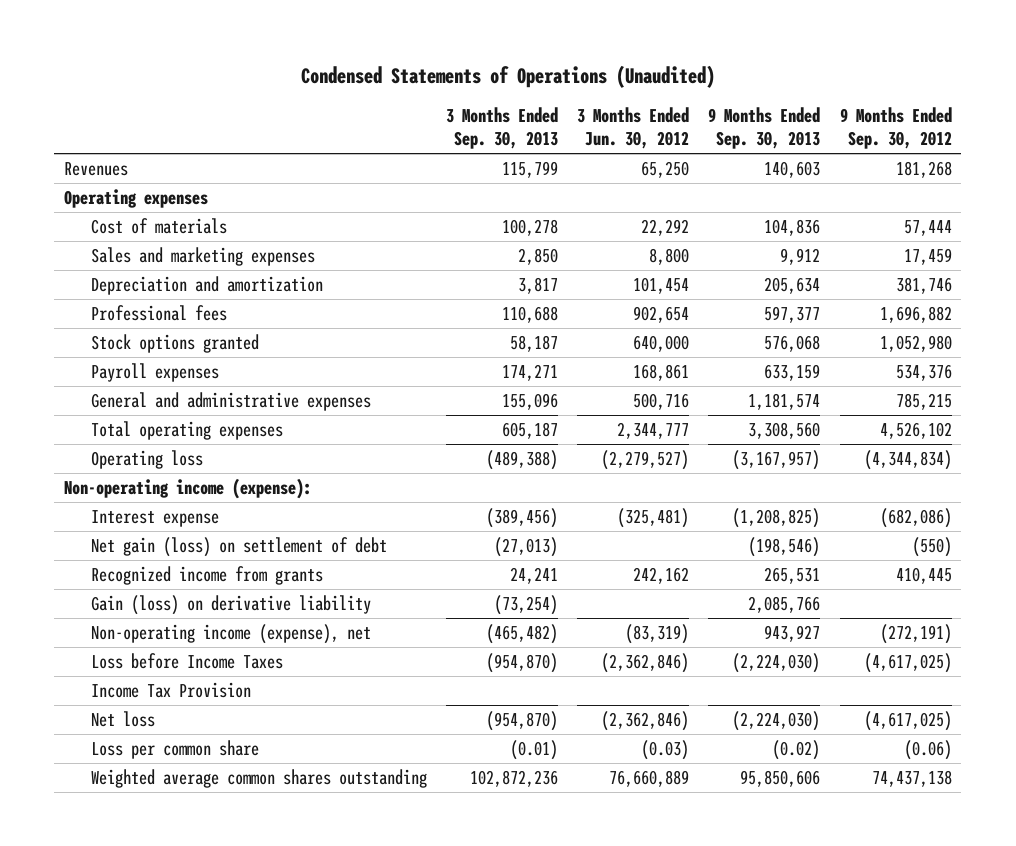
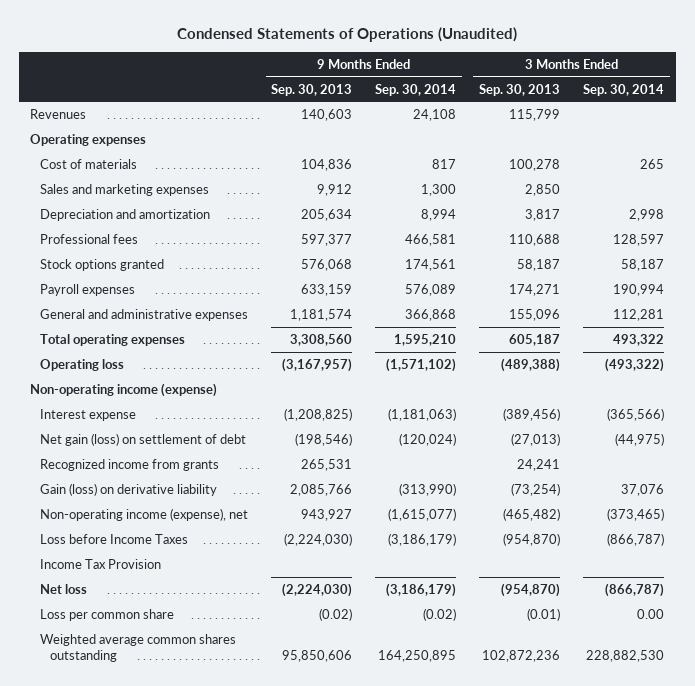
[577,106,690,150] 3 Months Ended Jun. 30, 2012 -> none
[839,106,952,150] 9 Months Ended Sep. 30, 2012 -> none
none -> [375,83,457,96] Sep. 30, 2014
none -> [583,83,665,96] Sep. 30, 2014
[63,477,312,499] Non-operating income (expense): -> [30,382,218,397] Non-operating income (expense)

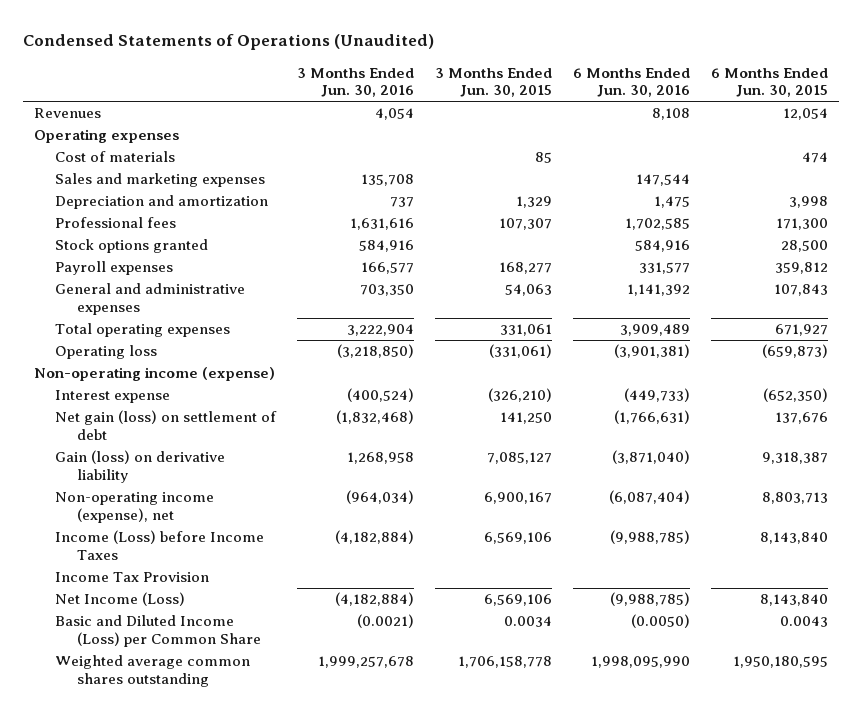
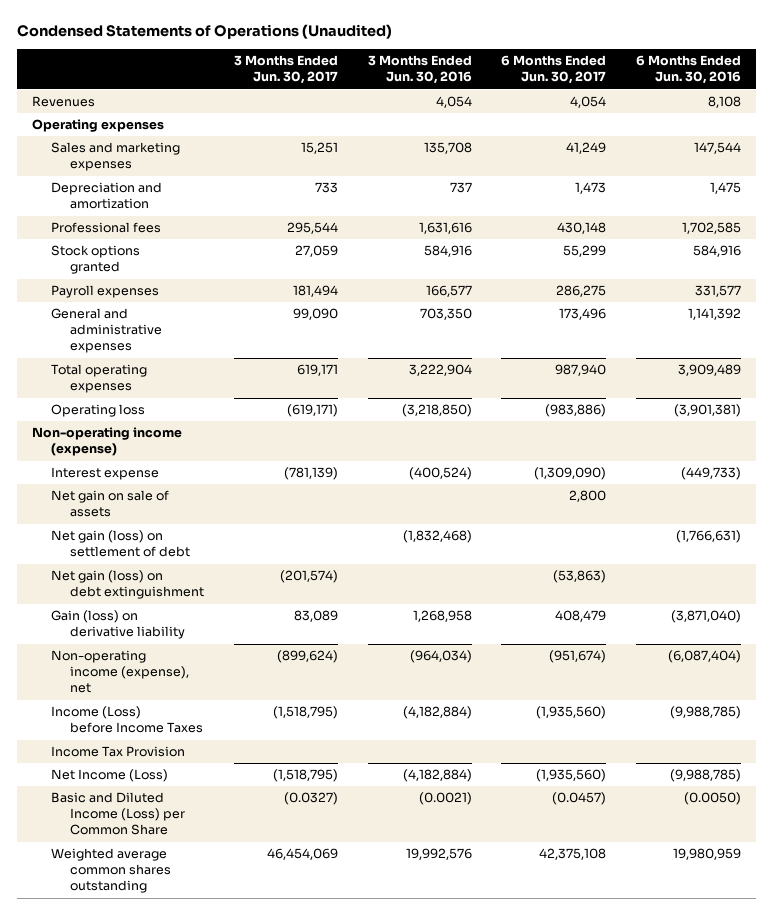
[435,67,553,98] 3 Months Ended Jun. 30, 2015 -> none
[711,67,829,98] 6 Months Ended Jun. 30, 2015 -> none
none -> [233,55,338,85] 3 Months Ended Jun. 30, 2017
none -> [501,55,607,85] 6 Months Ended Jun. 30, 2017
[55,151,176,163] Cost of materials -> none
none -> [50,490,169,518] Net gain on sale of assets
none -> [50,570,205,600] Net gain (loss) on debt extinguishment
[318,656,415,669] 1,999,257,678 -> [405,848,472,861] 19,992,576
[591,656,691,669] 1,998,095,990 -> [673,848,742,861] 19,980,959

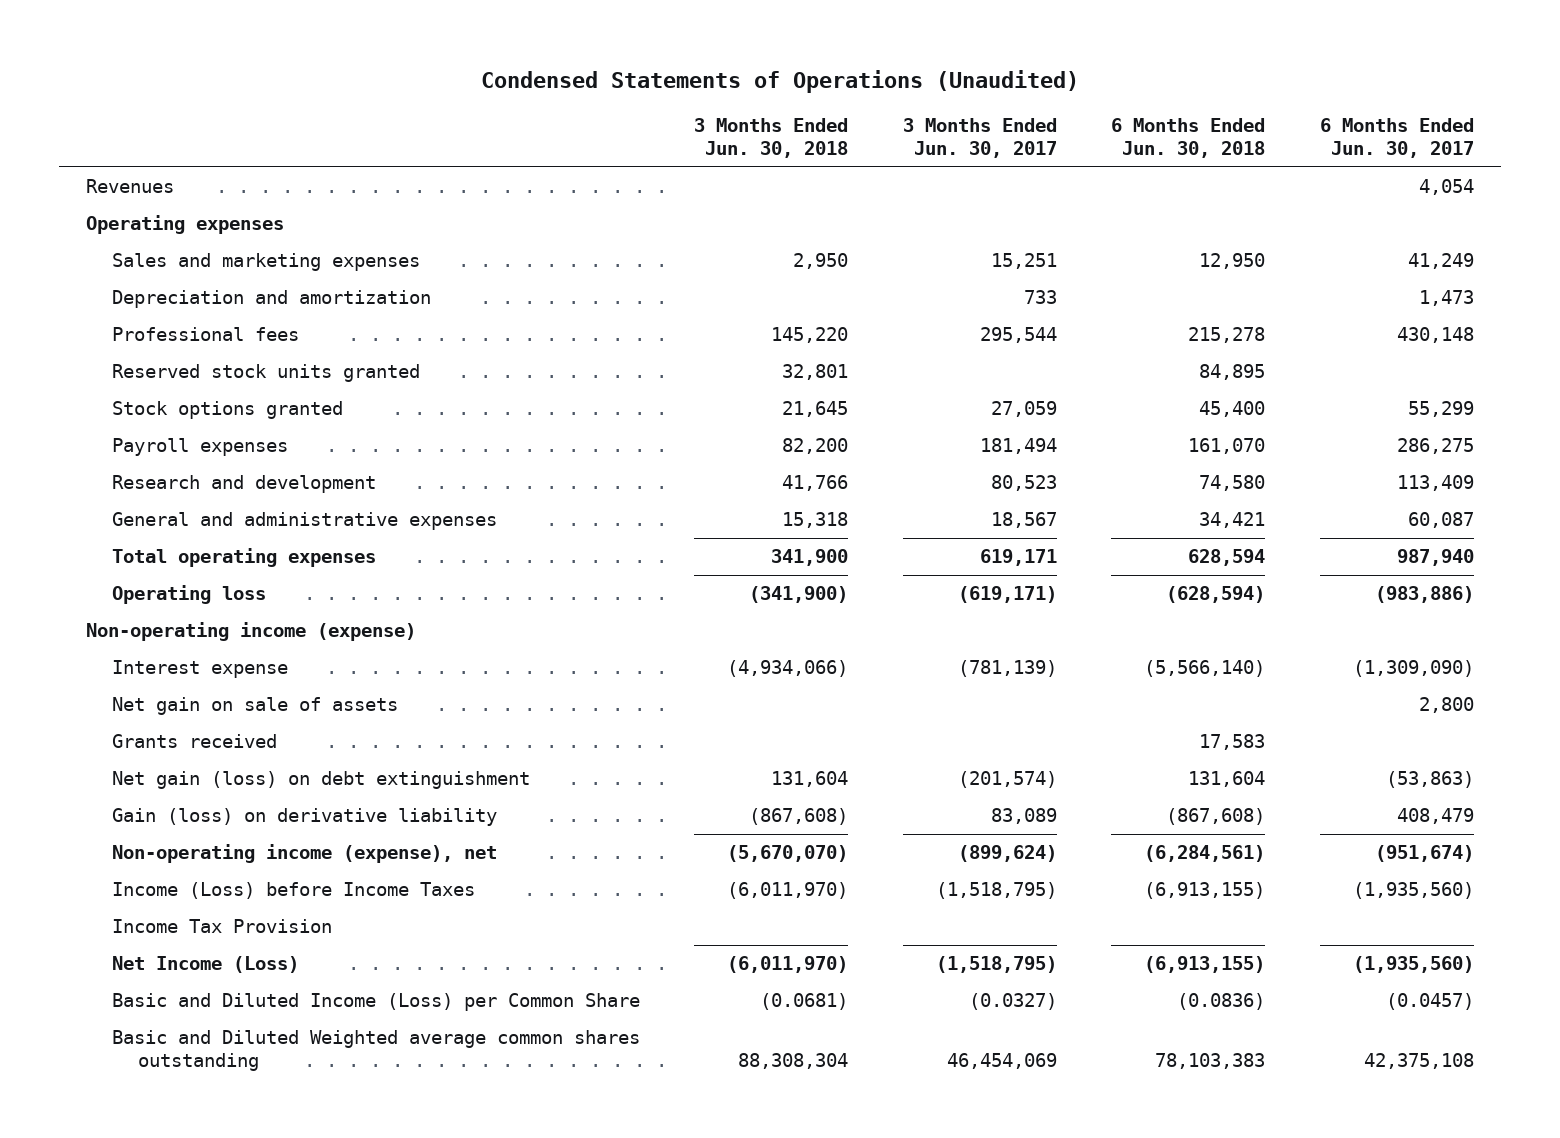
[367,55,472,85] 3 Months Ended Jun. 30, 2016 -> none
[636,55,742,85] 6 Months Ended Jun. 30, 2016 -> none
none -> [694,118,849,159] 3 Months Ended Jun. 30, 2018
none -> [1111,118,1266,159] 6 Months Ended Jun. 30, 2018
none -> [112,364,421,383] Reserved stock units granted
none -> [112,475,377,494] Research and development
[292,308,338,321] 99,090 -> [990,512,1057,529] 18,567
[559,308,607,321] 173,496 -> [1407,512,1474,529] 60,087
[50,530,191,558] Net gain (loss) on settlement of debt -> none
none -> [112,734,278,749] Grants received
[50,848,172,894] Weighted average common shares outstanding -> [112,1030,641,1072] Basic and Diluted Weighted average common shares outstanding

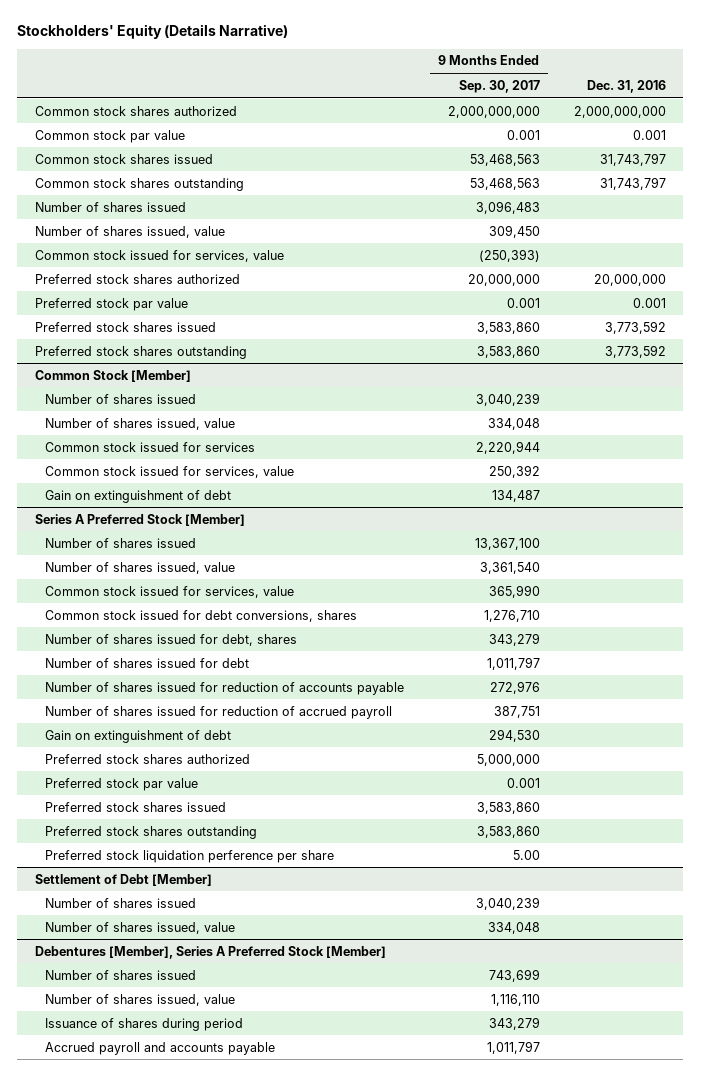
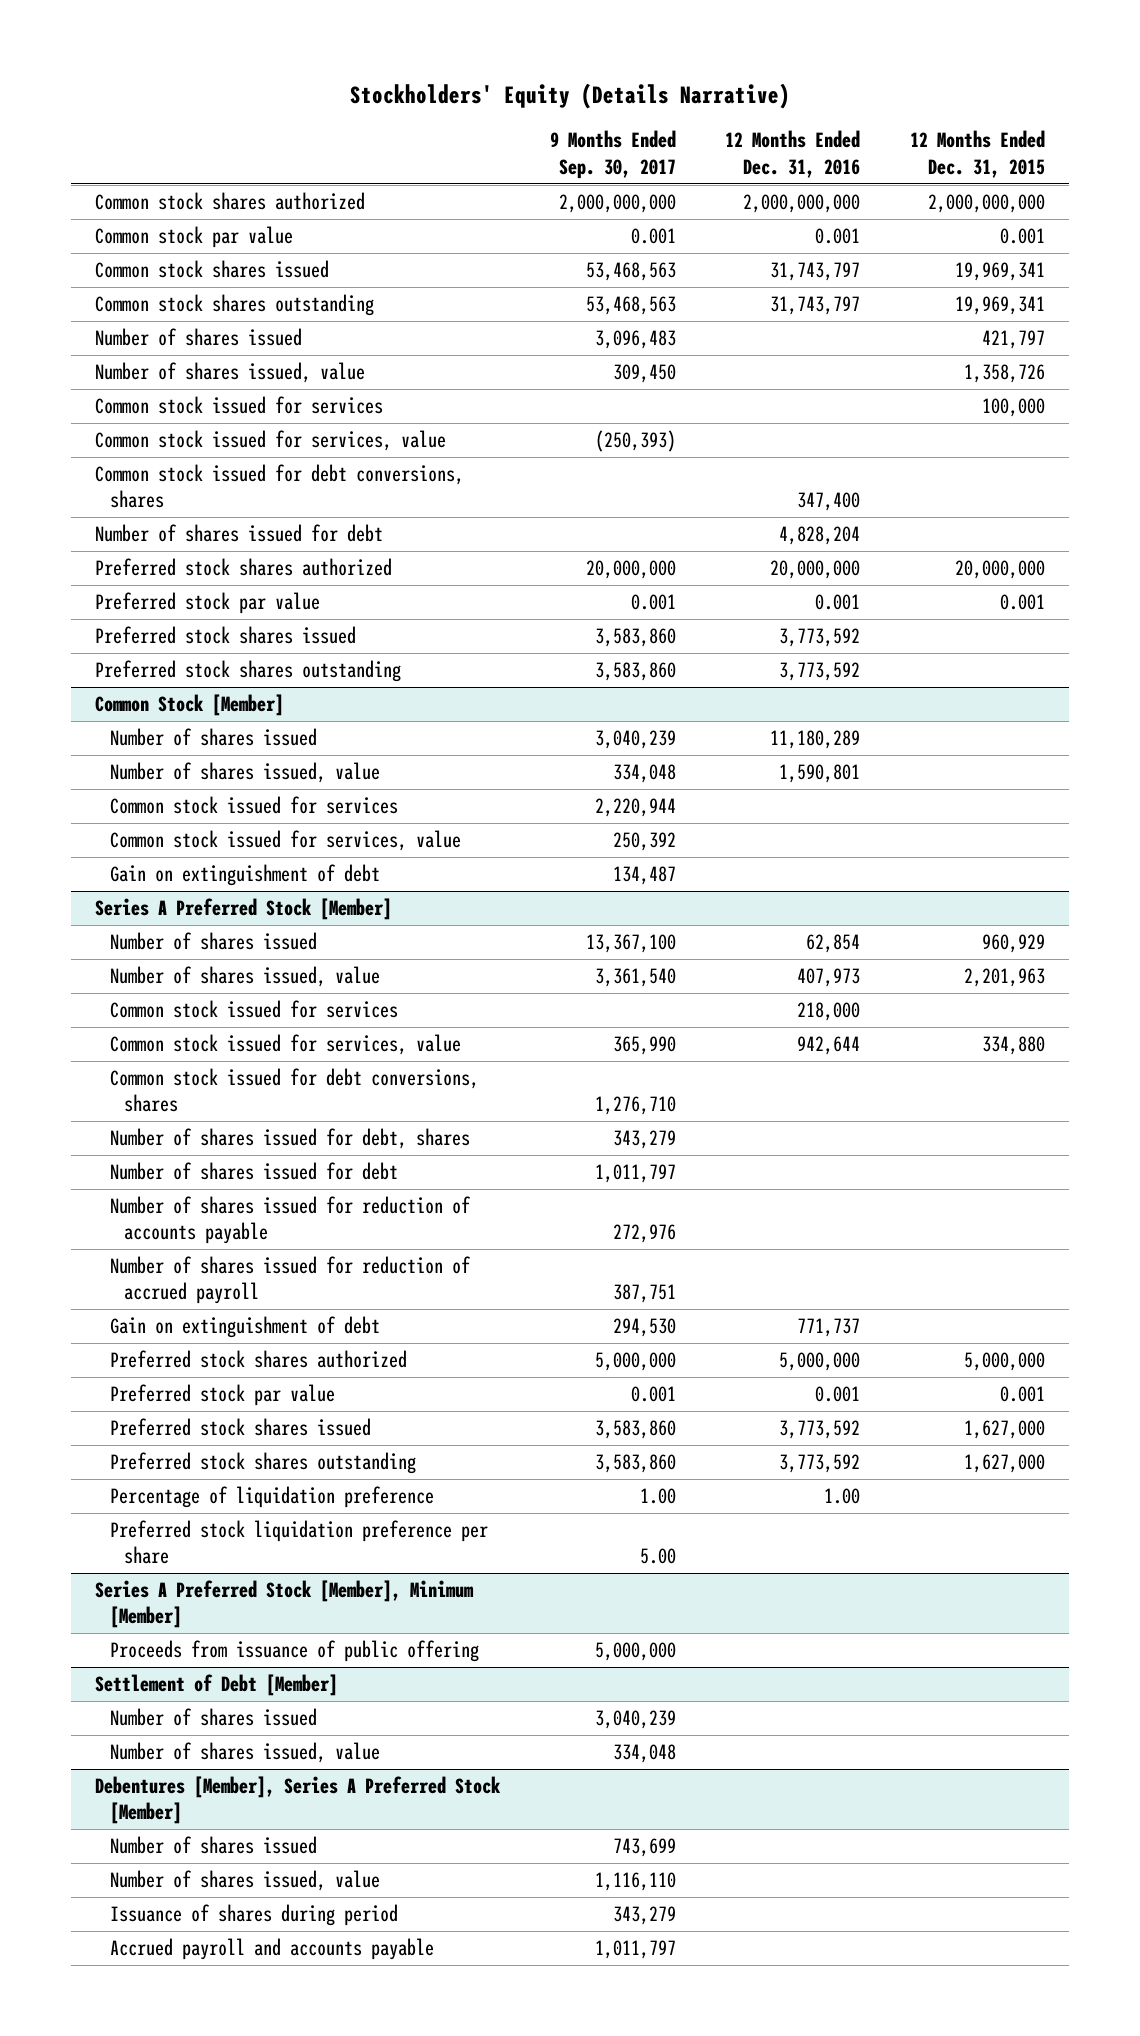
[587,79,667,93] Dec. 31, 2016 -> none
none -> [725,130,861,178] 12 Months Ended Dec. 31, 2016
none -> [909,130,1045,178] 12 Months Ended Dec. 31, 2015
none -> [95,396,384,415] Common stock issued for services
none -> [95,464,465,509] Common stock issued for debt conversions, shares
none -> [95,524,384,543] Number of shares issued for debt
none -> [109,1000,398,1019] Common stock issued for services
none -> [109,1486,434,1509] Percentage of liquidation preference
[45,849,335,863] Preferred stock liquidation perference per share -> [109,1520,488,1565] Preferred stock liquidation preference per share
none -> [95,1580,475,1629] Series A Preferred Stock [Member], Minimum [Member]
none -> [109,1640,479,1663] Proceeds from issuance of public offering

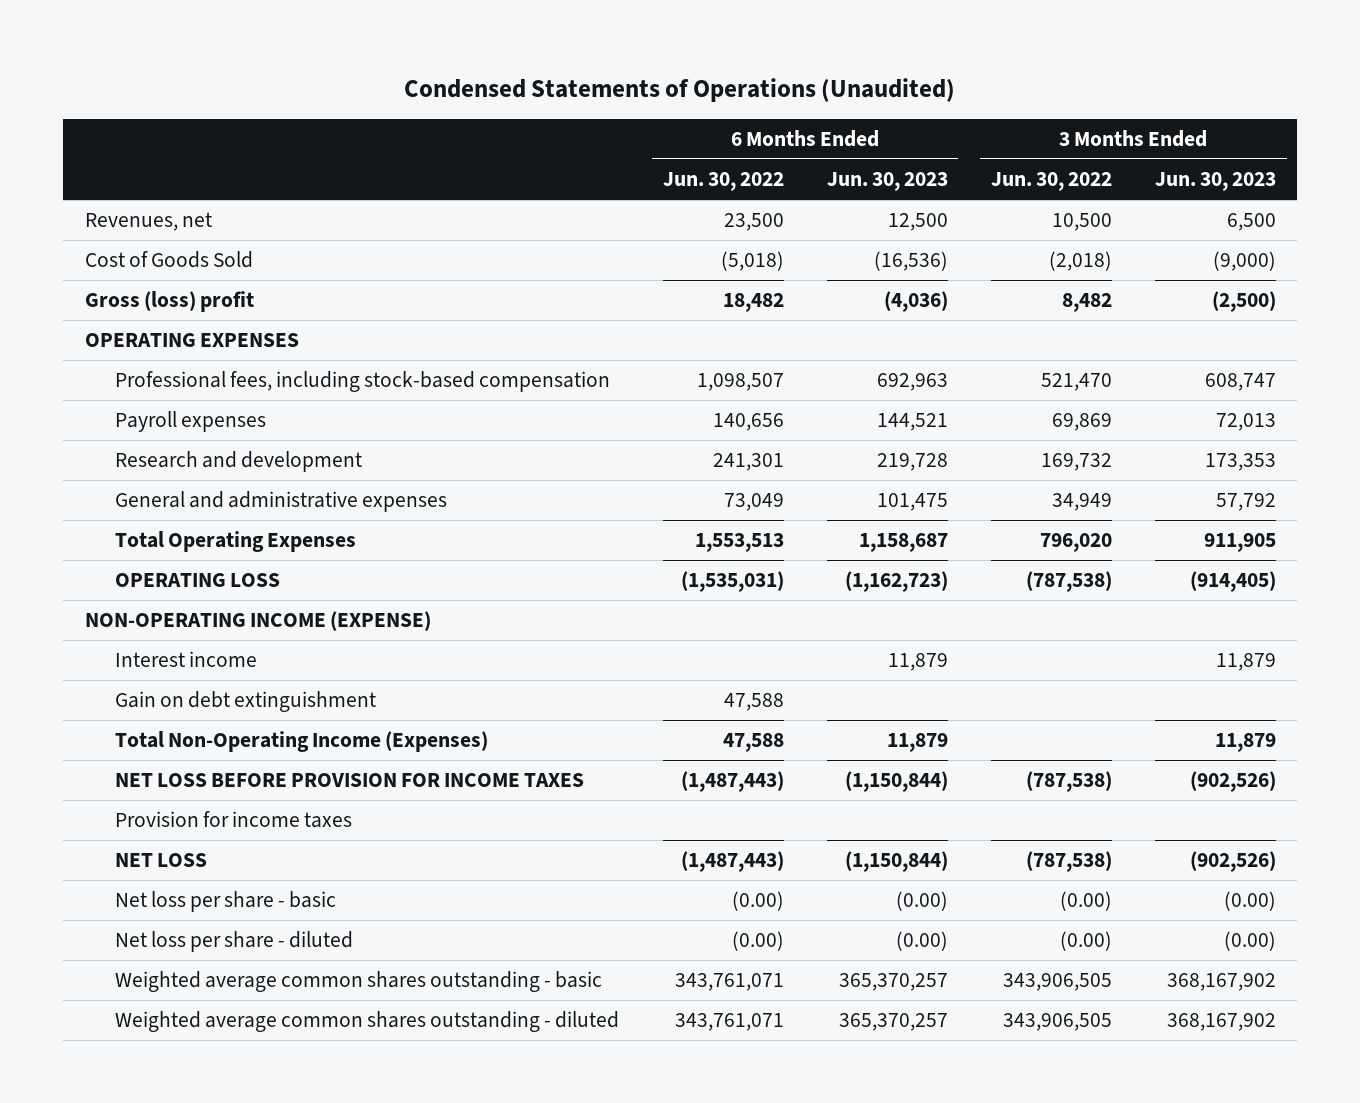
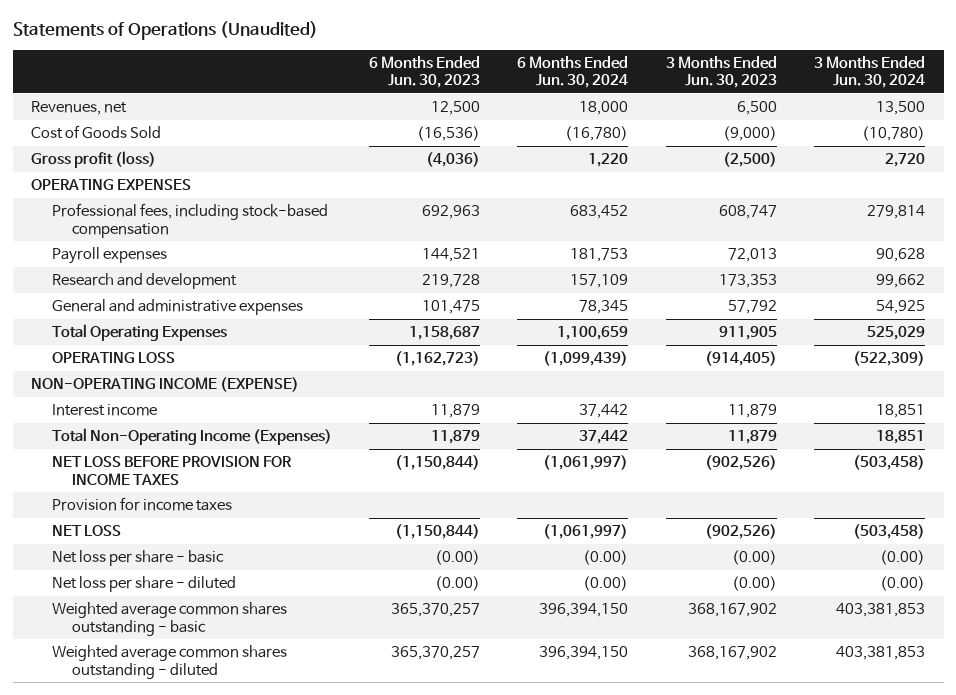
[404,77,956,102] Condensed Statements of Operations (Unaudited) -> [12,21,318,41] Statements of Operations (Unaudited)
[662,172,784,192] Jun. 30, 2022 -> none
[990,172,1112,192] Jun. 30, 2022 -> none
none -> [517,55,629,89] 6 Months Ended Jun. 30, 2024
none -> [813,55,925,89] 3 Months Ended Jun. 30, 2024
[84,291,254,313] Gross (loss) profit -> [31,151,157,169] Gross profit (loss)
[115,691,377,713] Gain on debt extinguishment -> none

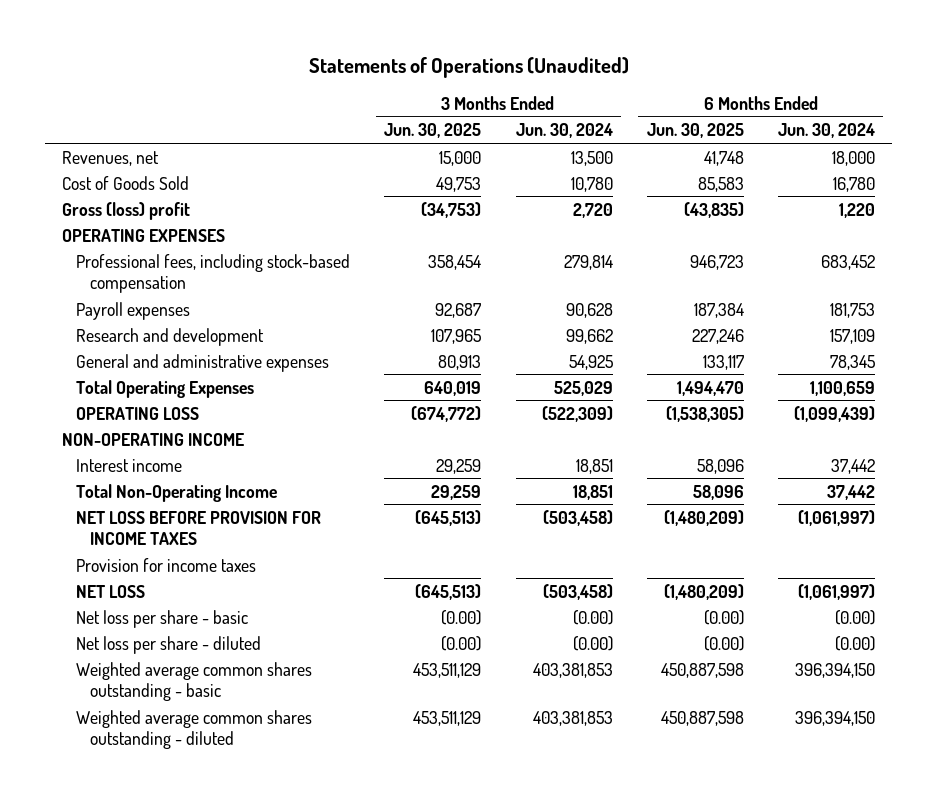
[369,55,481,89] 6 Months Ended Jun. 30, 2023 -> none
[665,55,777,89] 3 Months Ended Jun. 30, 2023 -> none
none -> [384,123,482,139] Jun. 30, 2025
none -> [646,123,744,139] Jun. 30, 2025
[565,126,629,142] (16,780) -> [832,176,875,192] 16,780
[861,126,925,142] (10,780) -> [570,176,613,192] 10,780
[31,151,157,169] Gross profit (loss) -> [62,201,191,220] Gross (loss) profit
[31,377,300,393] NON-OPERATING INCOME (EXPENSE) -> [62,432,245,446] NON-OPERATING INCOME
[51,428,332,446] Total Non-Operating Income (Expenses) -> [76,483,278,502] Total Non-Operating Income

